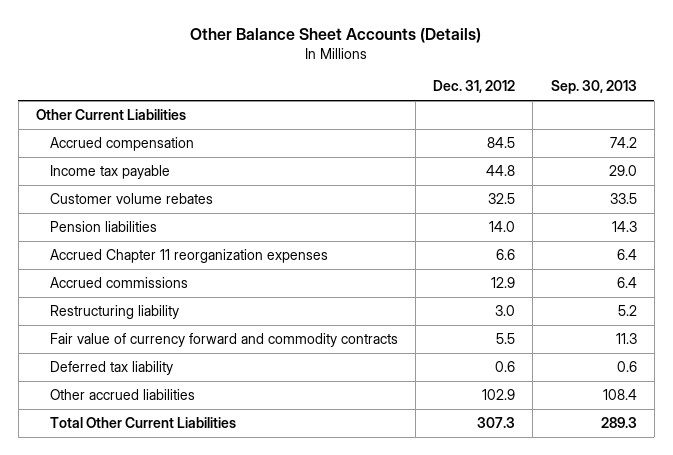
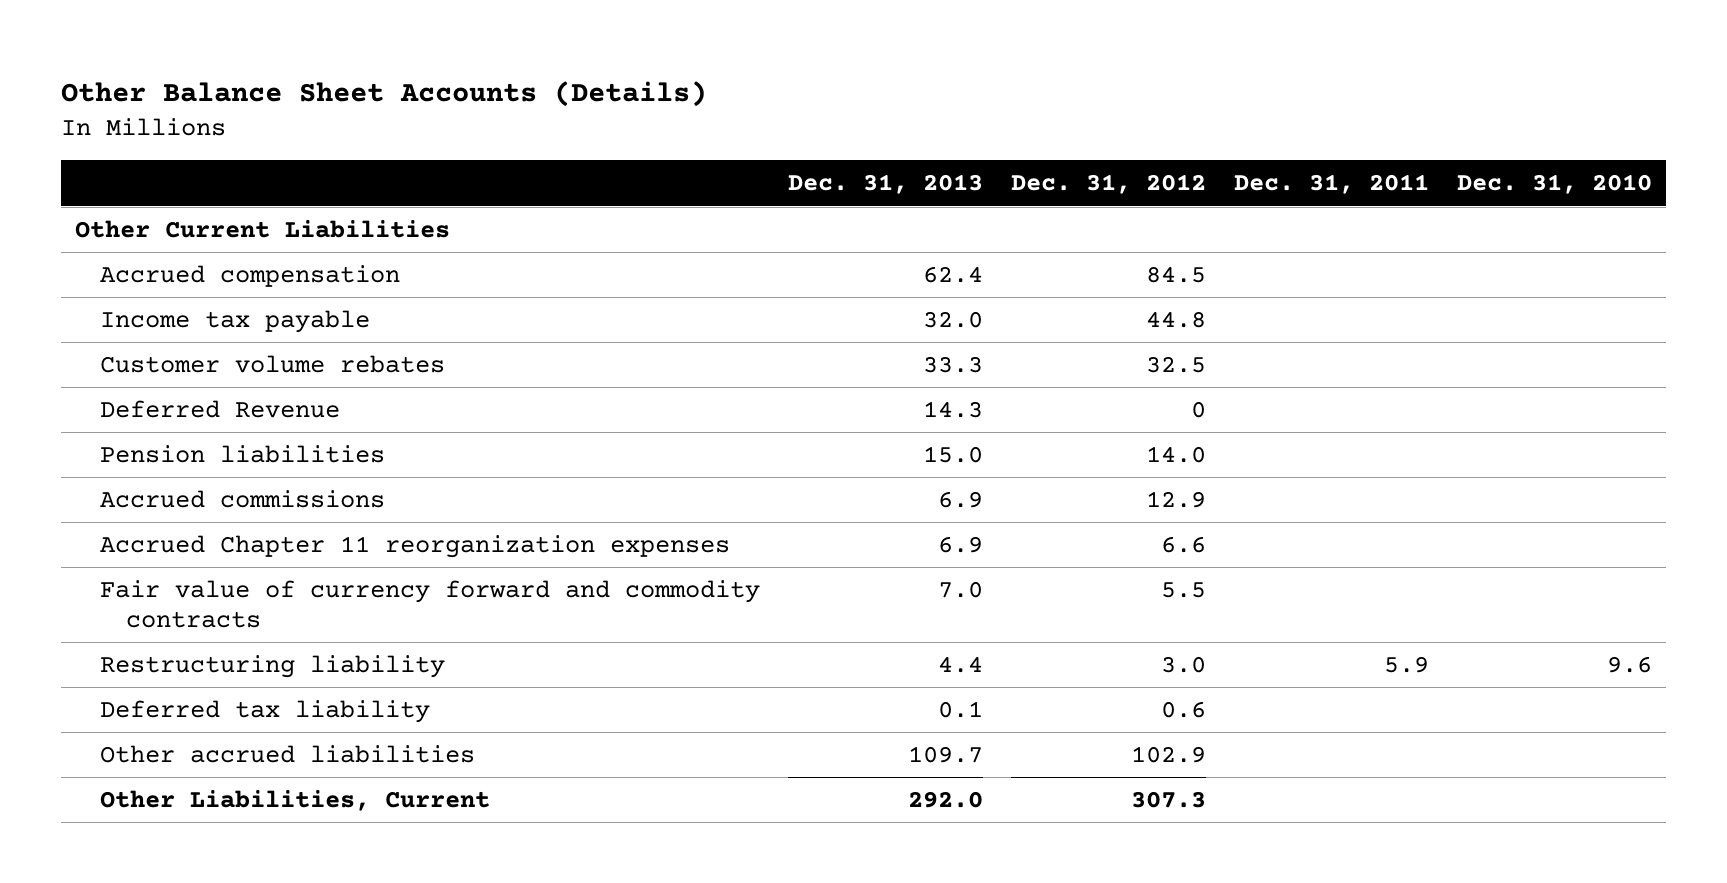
[550,80,637,95] Sep. 30, 2013 -> none
none -> [788,174,984,195] Dec. 31, 2013
none -> [1233,174,1429,195] Dec. 31, 2011
none -> [1456,174,1652,195] Dec. 31, 2010
none -> [100,400,341,419] Deferred Revenue
[49,248,328,263] Accrued Chapter 11 reorganization expenses -> [100,535,731,559] Accrued Chapter 11 reorganization expenses
[49,304,179,319] Restructuring liability -> [100,655,446,679] Restructuring liability
[49,416,236,428] Total Other Current Liabilities -> [100,790,491,812] Other Liabilities, Current

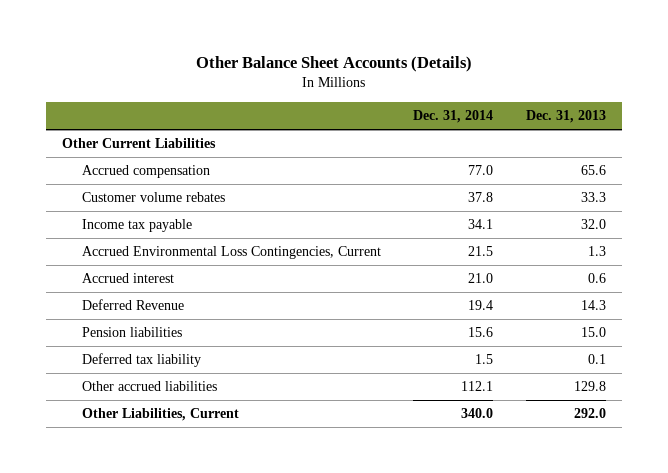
[1011,174,1207,195] Dec. 31, 2012 -> none
[1233,174,1429,195] Dec. 31, 2011 -> none
[1456,174,1652,195] Dec. 31, 2010 -> none
none -> [413,109,494,123] Dec. 31, 2014
[923,266,984,284] 62.4 -> [580,165,606,176] 65.6
[100,310,371,334] Income tax payable -> [82,219,193,233] Income tax payable
none -> [82,246,382,260] Accrued Environmental Loss Contingencies, Current
none -> [82,273,175,284] Accrued interest
[100,490,386,509] Accrued commissions -> none
[100,535,731,559] Accrued Chapter 11 reorganization expenses -> none
[100,580,761,628] Fair value of currency forward and commodity contracts -> none
[100,655,446,679] Restructuring liability -> none
[908,746,984,764] 109.7 -> [573,381,606,392] 129.8

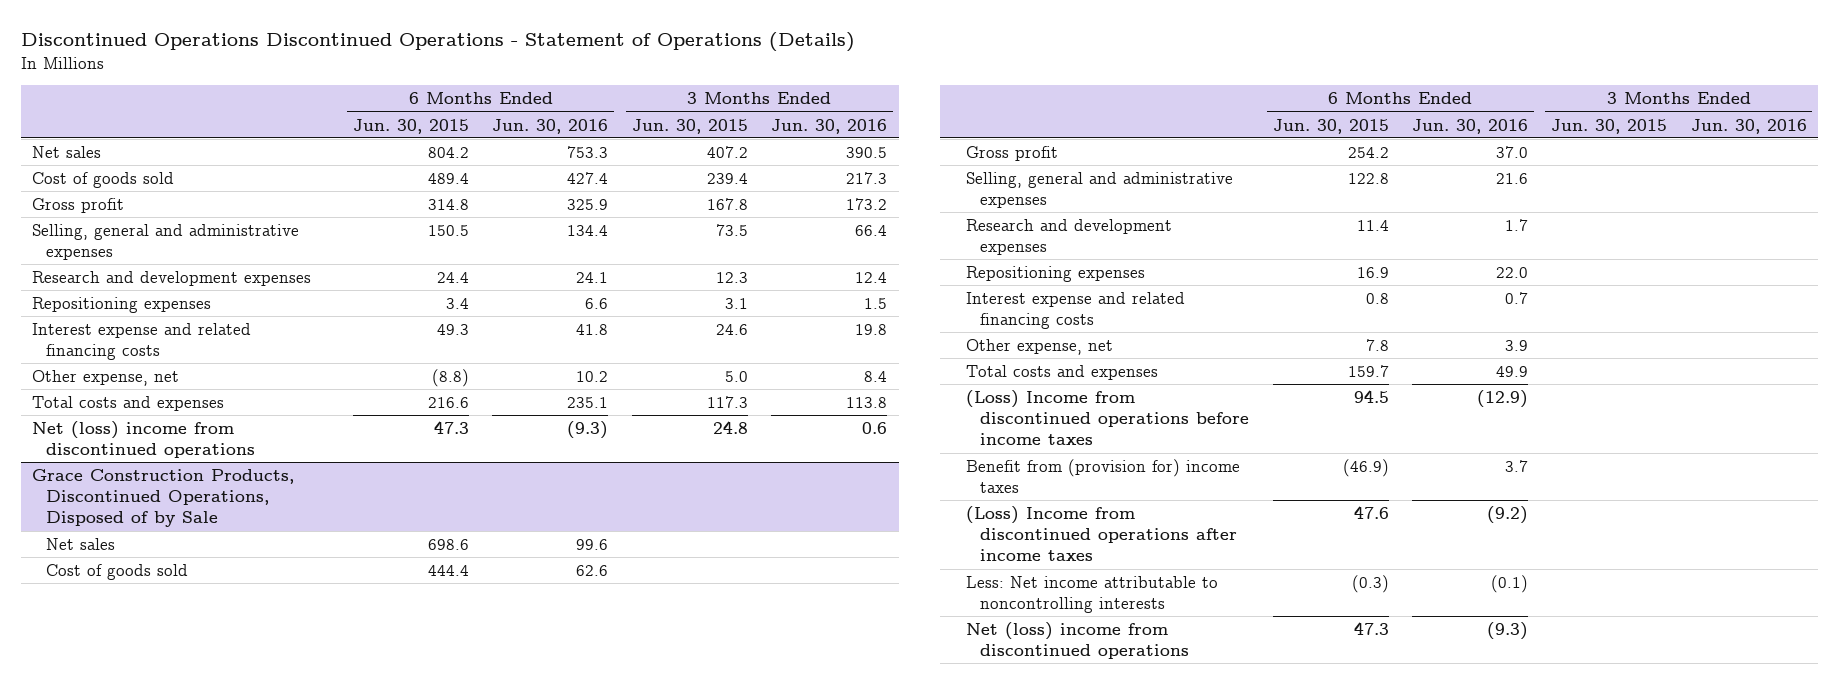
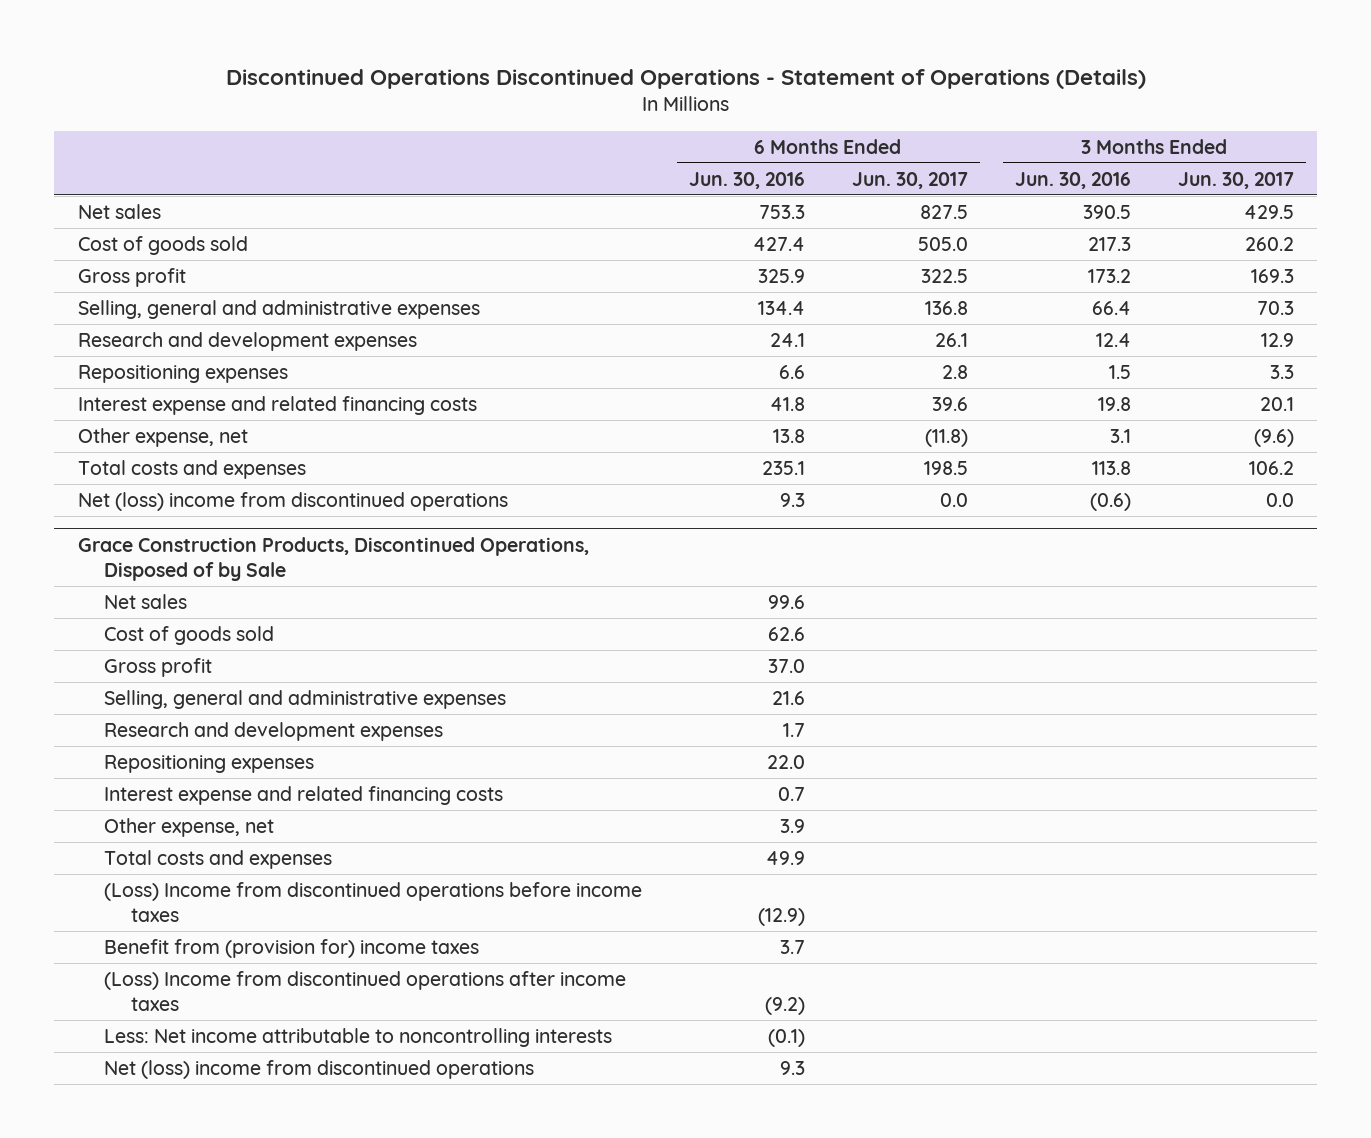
[353,118,470,134] Jun. 30, 2015 -> none
[631,118,748,134] Jun. 30, 2015 -> none
none -> [851,171,968,189] Jun. 30, 2017
none -> [1177,171,1294,189] Jun. 30, 2017
[576,370,609,382] 10.2 -> [772,428,805,443] 13.8
[863,370,887,382] 8.4 -> [1109,428,1131,443] 3.1
[567,420,609,439] (9.3) -> [779,492,805,507] 9.3
[861,421,887,434] 0.6 -> [1089,492,1131,511] (0.6)
[1487,621,1529,640] (9.3) -> [779,1060,805,1075] 9.3

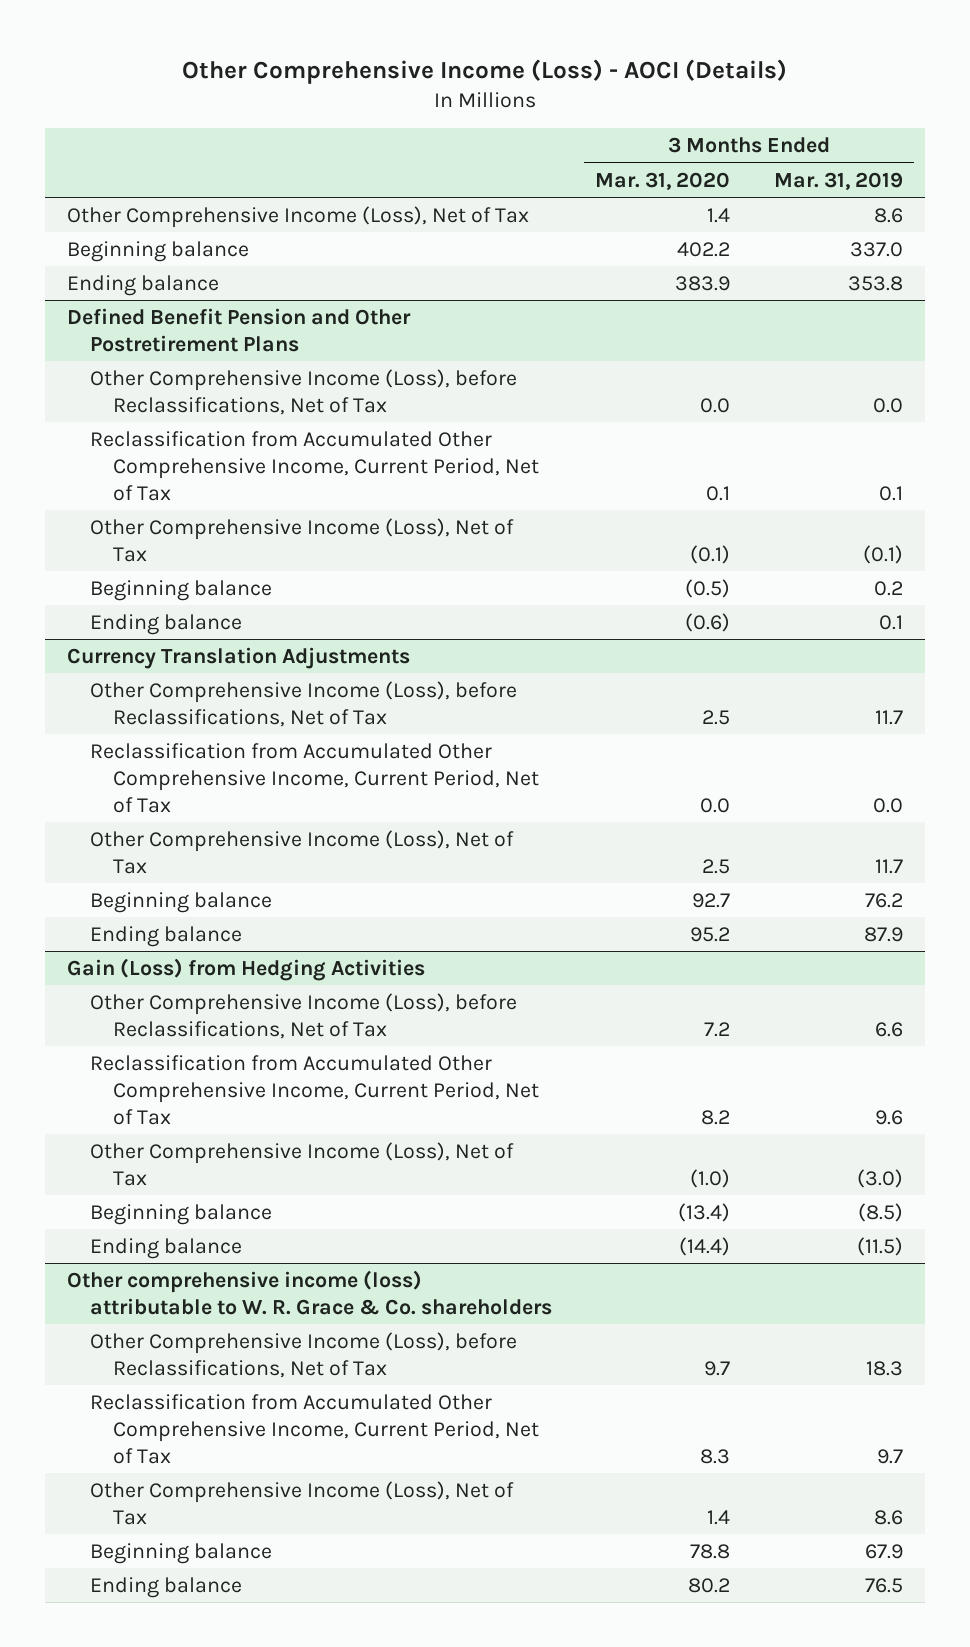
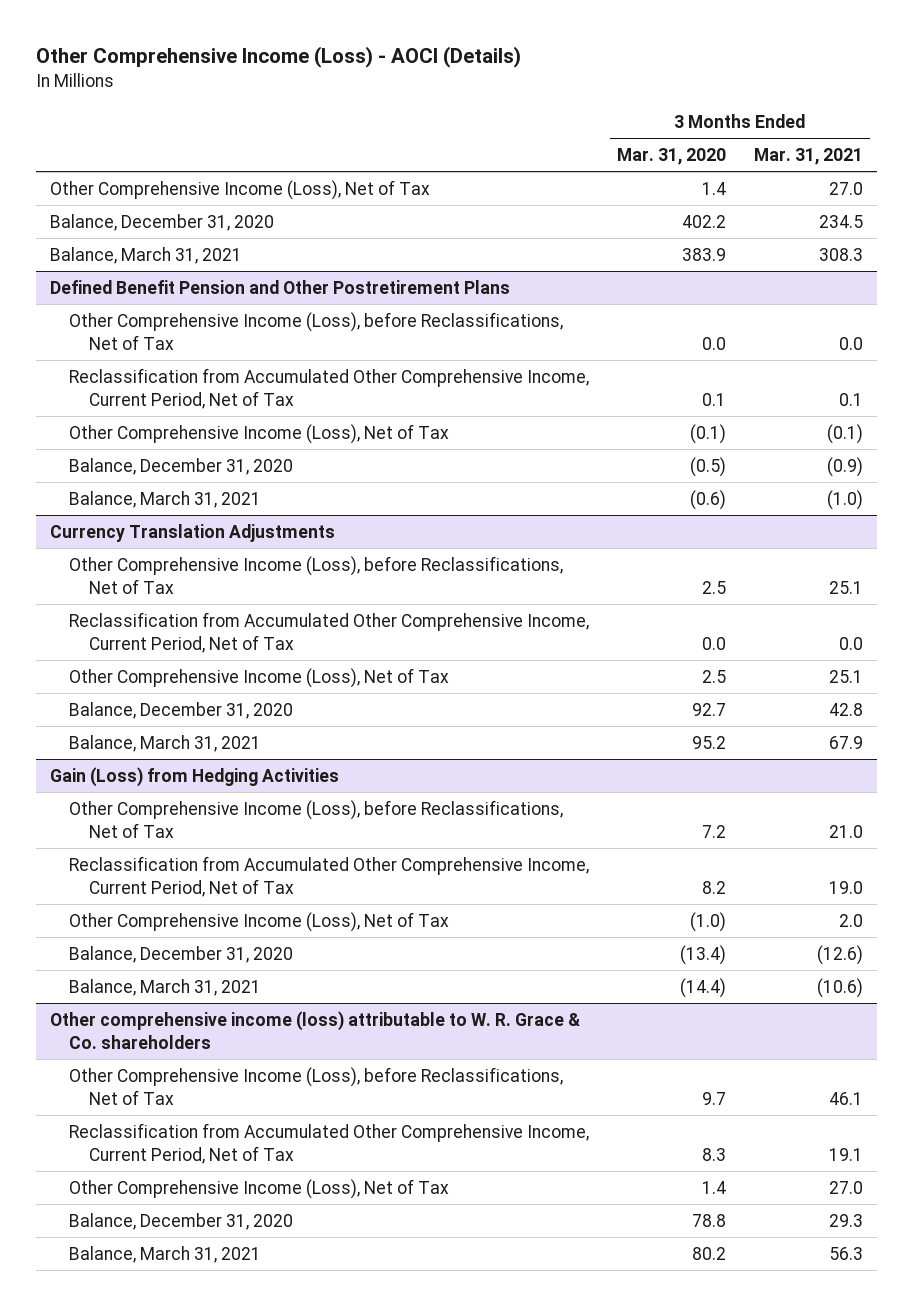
[774,171,904,190] Mar. 31, 2019 -> none
none -> [753,147,863,165] Mar. 31, 2021
[66,240,249,262] Beginning balance -> [49,213,274,231] Balance, December 31, 2020
[66,274,219,296] Ending balance -> [49,246,242,264] Balance, March 31, 2021
[89,579,272,601] Beginning balance -> [69,457,294,475] Balance, December 31, 2020
[89,613,242,635] Ending balance -> [69,490,262,508] Balance, March 31, 2021
[89,891,272,913] Beginning balance -> [69,701,294,719] Balance, December 31, 2020
[89,925,242,947] Ending balance -> [69,734,262,752] Balance, March 31, 2021
[89,1203,272,1225] Beginning balance -> [69,945,294,963] Balance, December 31, 2020
[89,1237,242,1259] Ending balance -> [69,978,262,996] Balance, March 31, 2021
[89,1542,272,1564] Beginning balance -> [69,1212,294,1230] Balance, December 31, 2020
[89,1576,242,1598] Ending balance -> [69,1245,262,1263] Balance, March 31, 2021

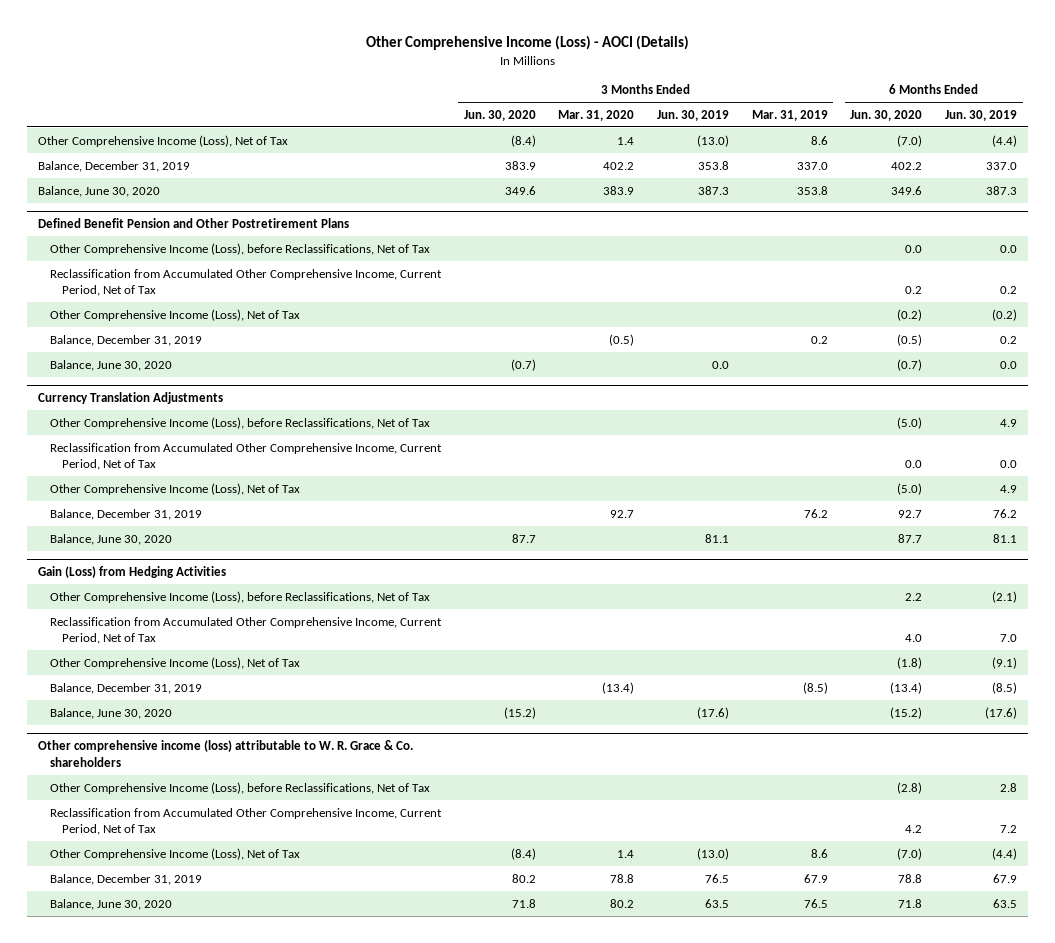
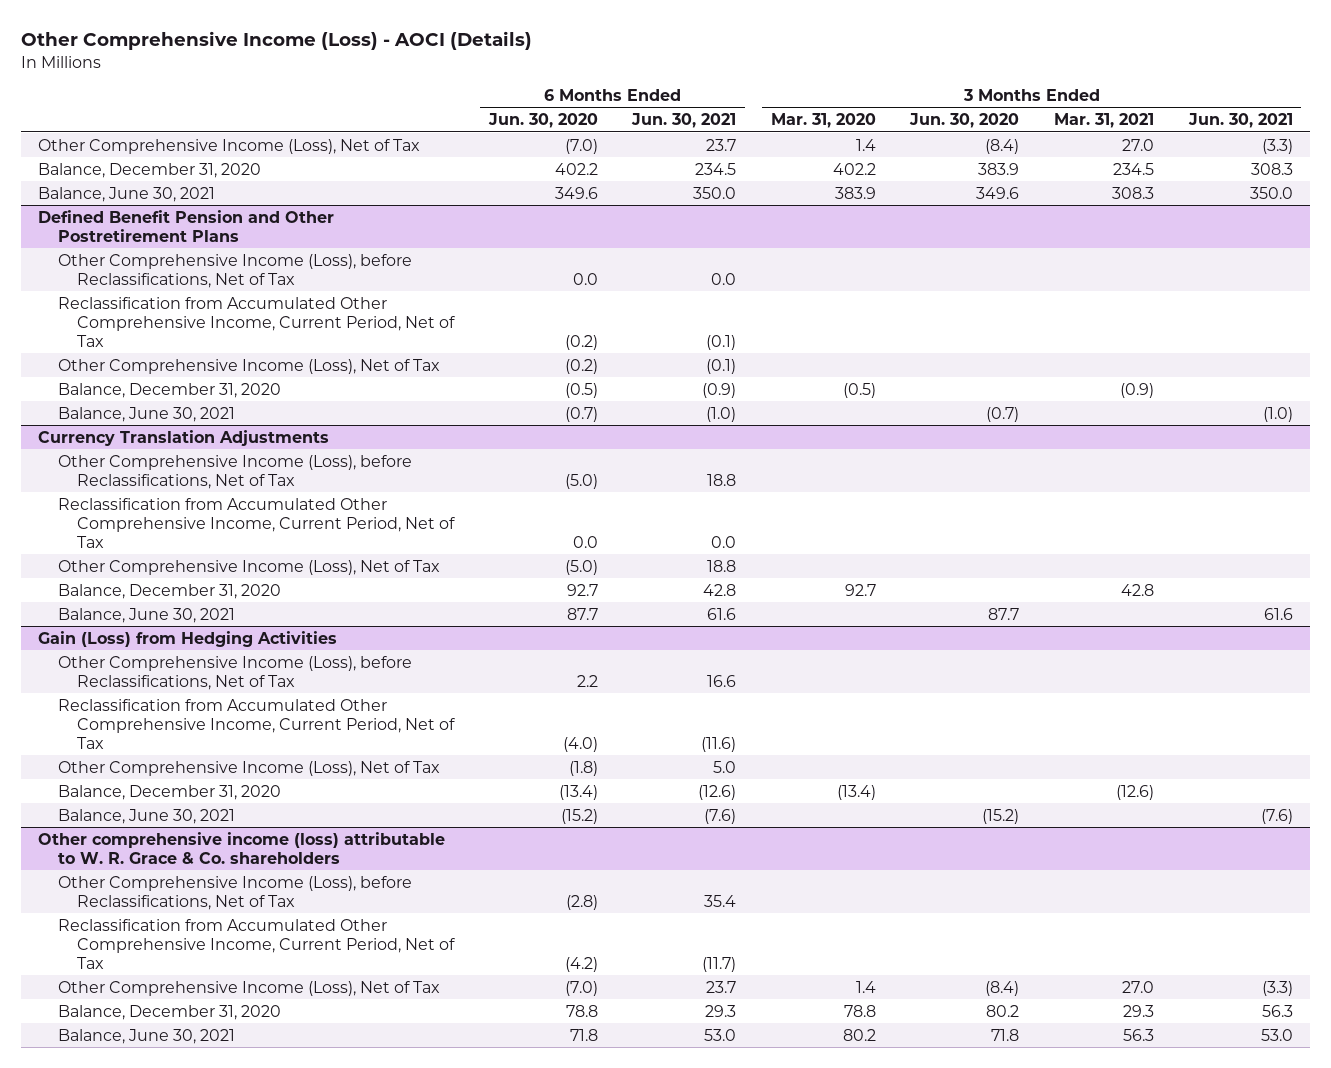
[657,109,730,121] Jun. 30, 2019 -> none
[751,109,828,121] Mar. 31, 2019 -> none
[944,109,1017,121] Jun. 30, 2019 -> none
none -> [631,113,737,129] Jun. 30, 2021
none -> [1053,113,1154,129] Mar. 31, 2021
none -> [1187,113,1293,129] Jun. 30, 2021
[38,160,191,172] Balance, December 31, 2019 -> [38,162,262,178] Balance, December 31, 2020
[38,185,161,197] Balance, June 30, 2020 -> [38,186,216,202] Balance, June 30, 2021
[905,286,923,295] 0.2 -> [564,334,598,350] (0.2)
[50,334,203,346] Balance, December 31, 2019 -> [57,382,281,398] Balance, December 31, 2020
[50,359,173,371] Balance, June 30, 2020 -> [57,406,235,422] Balance, June 30, 2021
[50,508,203,520] Balance, December 31, 2019 -> [57,583,281,599] Balance, December 31, 2020
[50,533,173,545] Balance, June 30, 2020 -> [57,607,235,623] Balance, June 30, 2021
[905,634,923,643] 4.0 -> [562,736,598,752] (4.0)
[50,682,203,694] Balance, December 31, 2019 -> [57,784,281,800] Balance, December 31, 2020
[50,707,173,719] Balance, June 30, 2020 -> [57,808,235,824] Balance, June 30, 2021
[905,825,923,834] 4.2 -> [564,956,598,972] (4.2)
[50,873,203,885] Balance, December 31, 2019 -> [57,1004,281,1020] Balance, December 31, 2020
[50,898,173,910] Balance, June 30, 2020 -> [57,1028,235,1044] Balance, June 30, 2021

